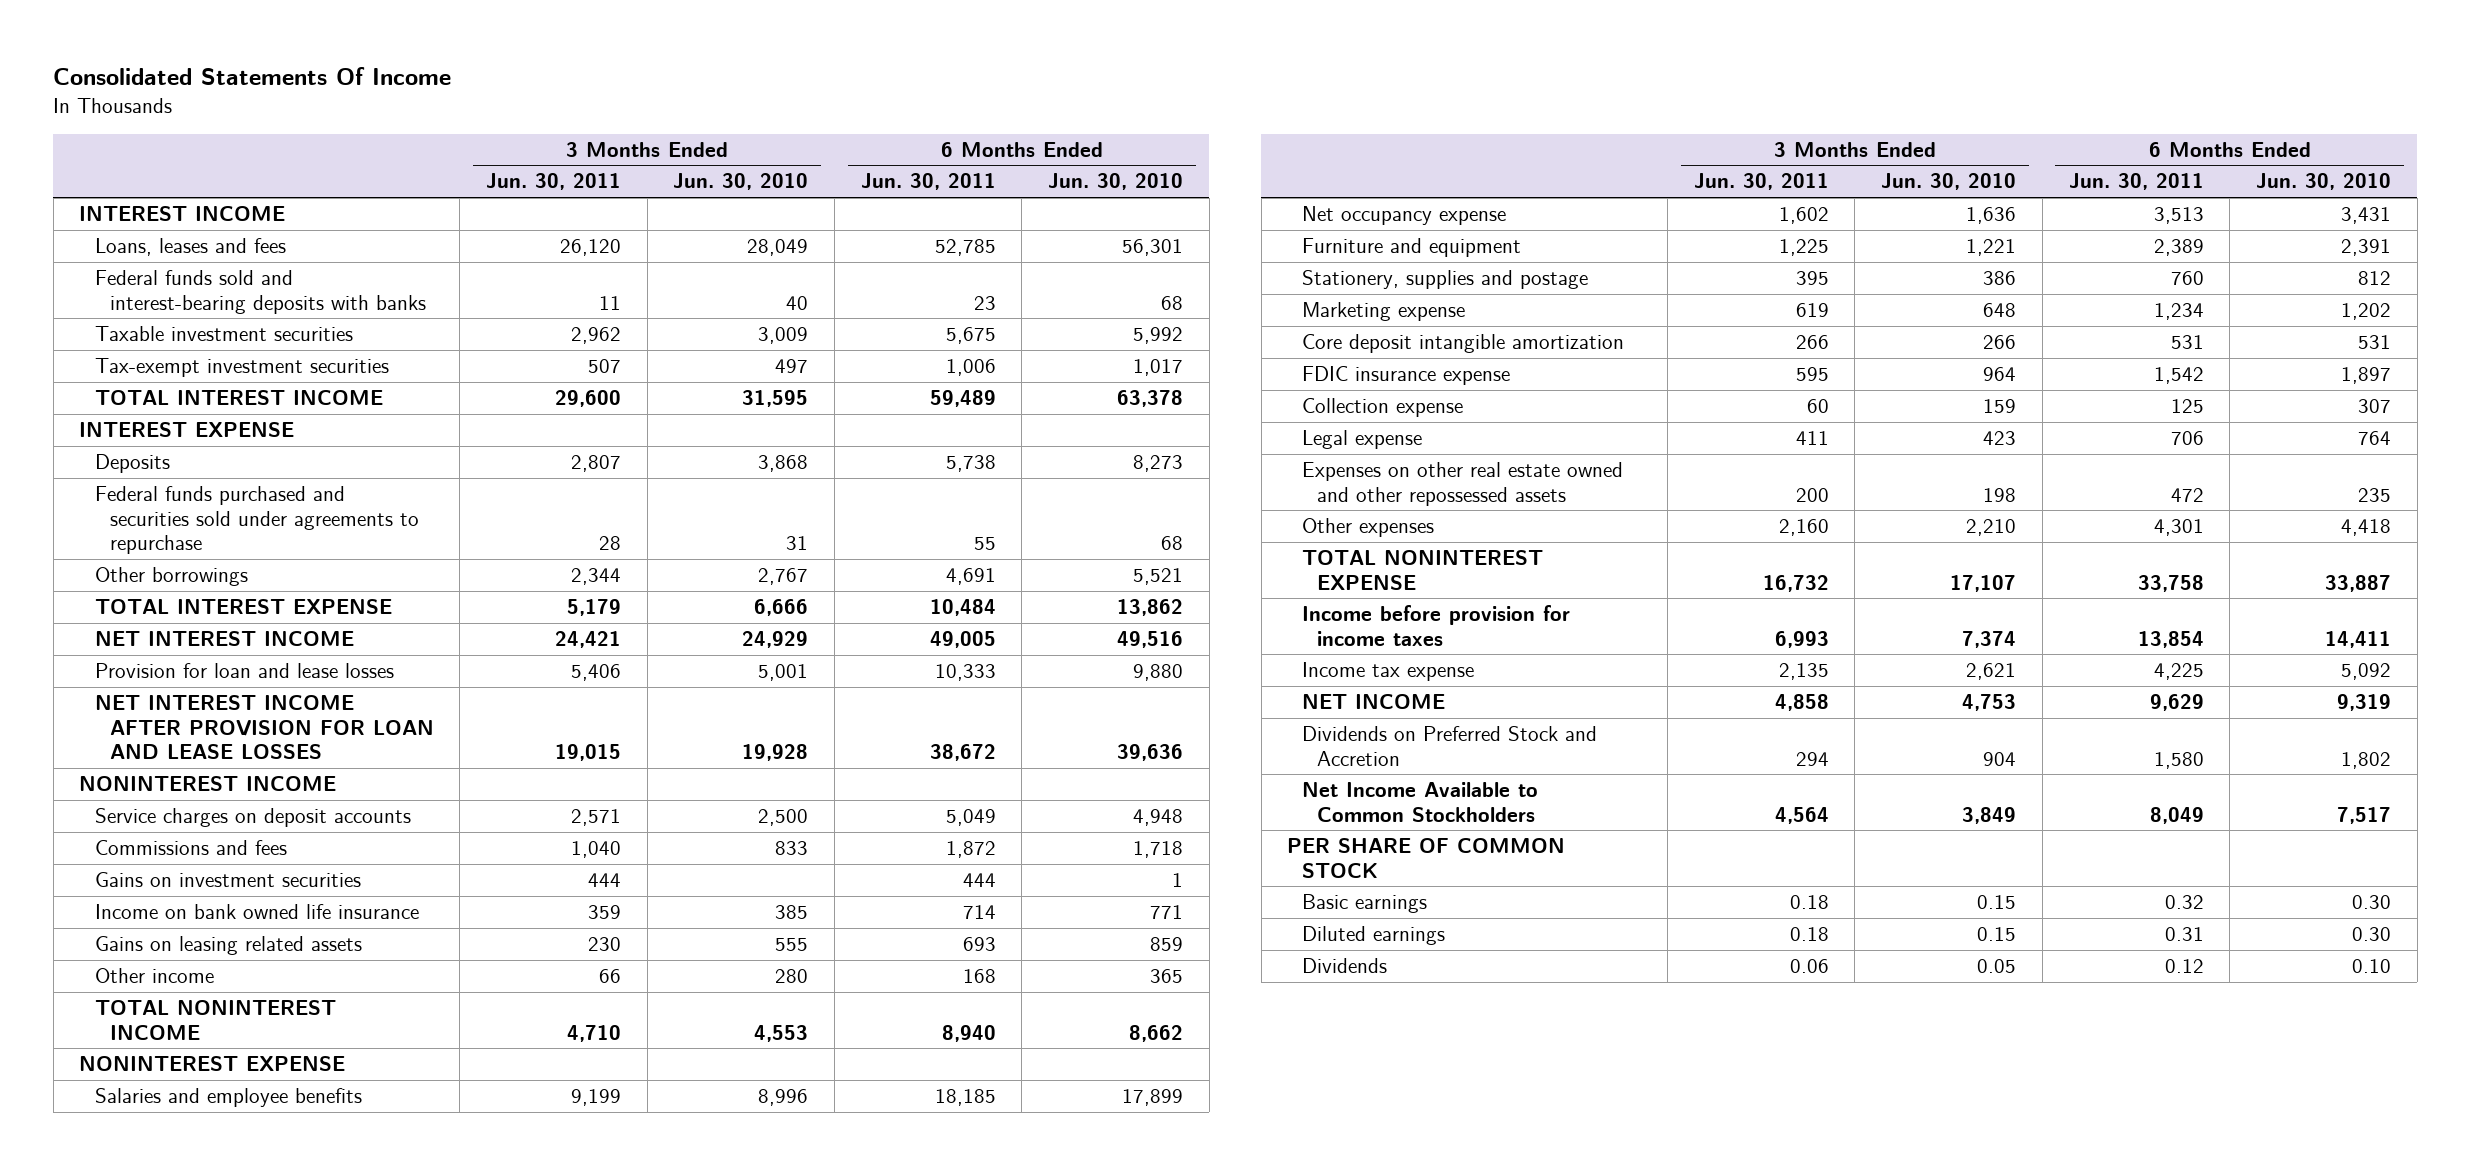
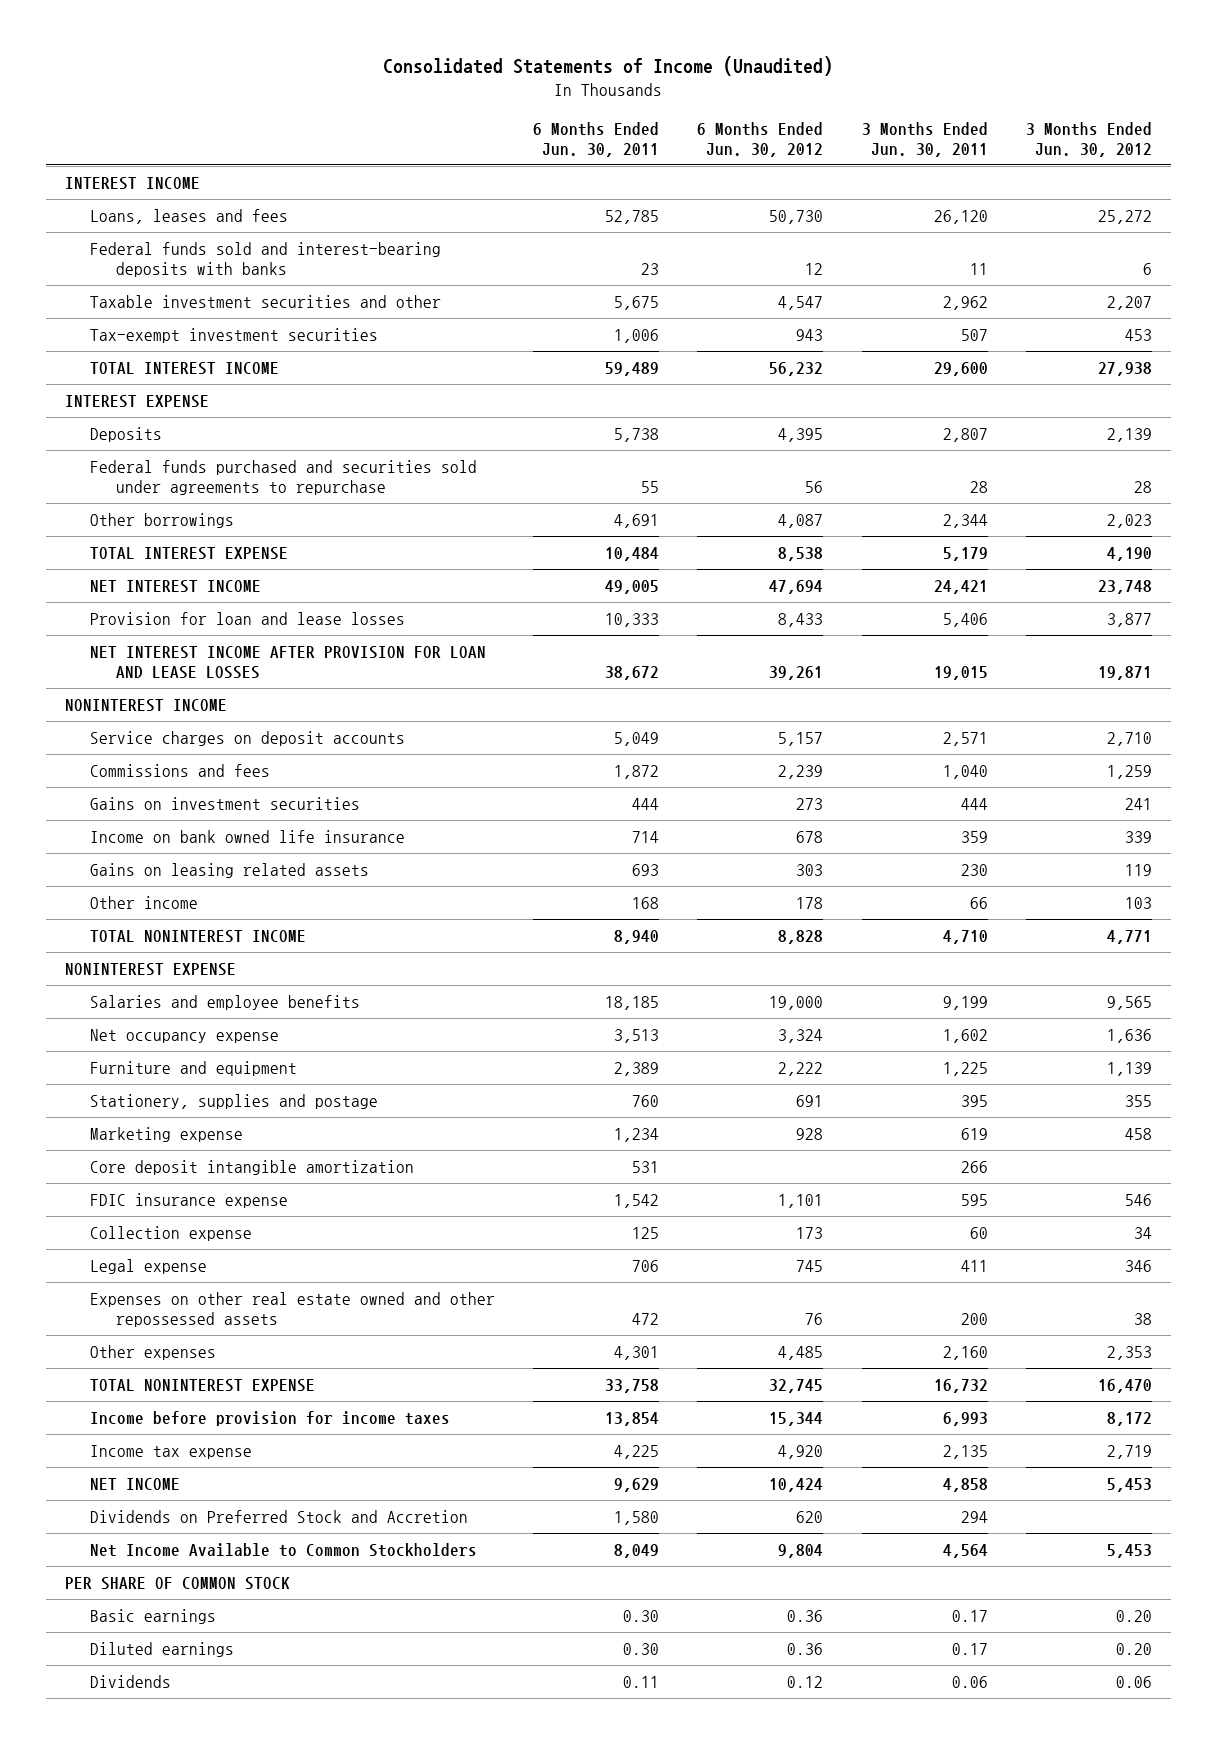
[53,67,452,86] Consolidated Statements Of Income -> [383,55,834,76] Consolidated Statements of Income (Unaudited)
[673,173,809,191] Jun. 30, 2010 -> none
[1048,173,1184,191] Jun. 30, 2010 -> none
none -> [697,121,824,157] 6 Months Ended Jun. 30, 2012
none -> [1025,121,1152,157] 3 Months Ended Jun. 30, 2012
[94,326,353,342] Taxable investment securities -> [90,294,442,308] Taxable investment securities and other
[1789,895,1829,910] 0.18 -> [951,1609,988,1622] 0.17
[2164,895,2204,910] 0.32 -> [623,1609,660,1622] 0.30
[1789,927,1829,942] 0.18 -> [951,1642,988,1655] 0.17
[2164,927,2204,942] 0.31 -> [623,1642,660,1655] 0.30
[2164,959,2204,974] 0.12 -> [623,1675,660,1688] 0.11

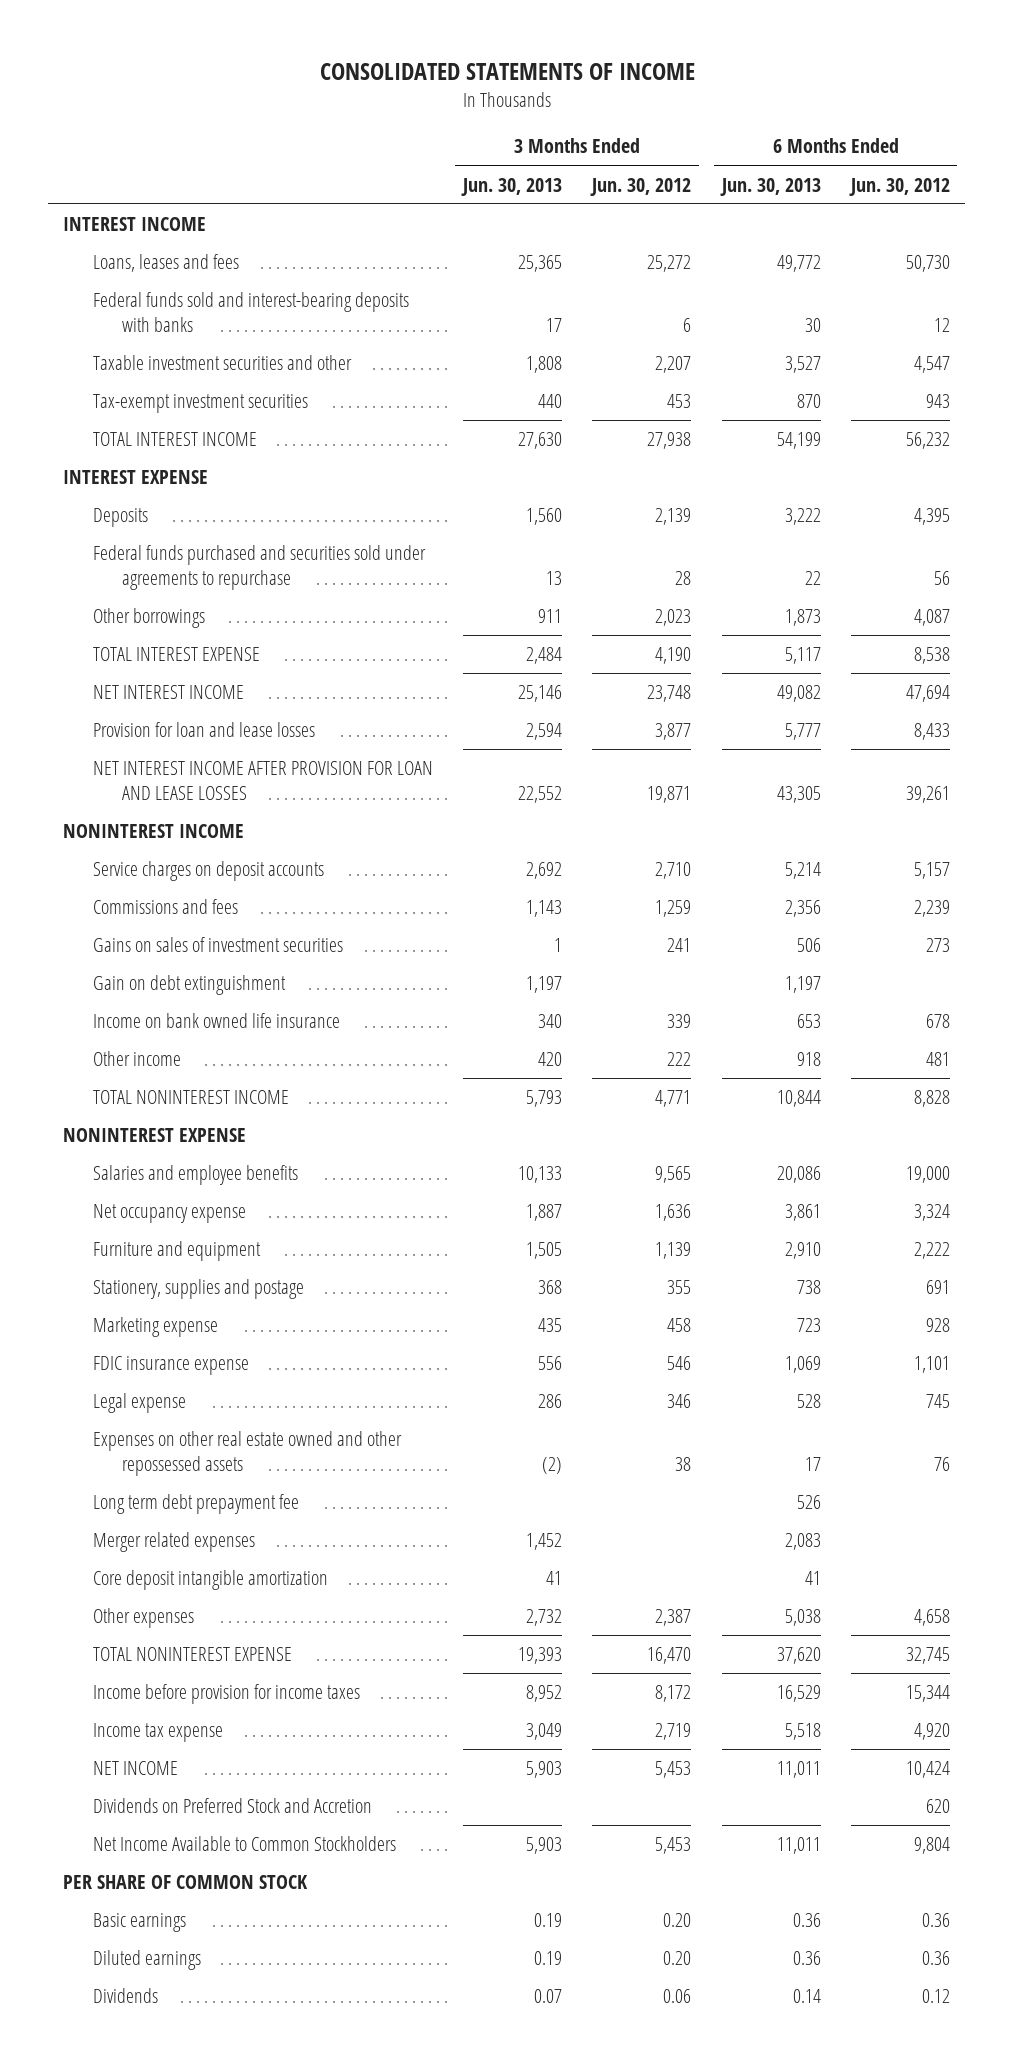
[383,55,834,76] Consolidated Statements of Income (Unaudited) -> [319,62,695,80] CONSOLIDATED STATEMENTS OF INCOME
[533,121,660,157] 6 Months Ended Jun. 30, 2011 -> none
[861,121,988,157] 3 Months Ended Jun. 30, 2011 -> none
none -> [461,177,563,196] Jun. 30, 2013
none -> [719,177,821,196] Jun. 30, 2013
[90,796,361,810] Gains on investment securities -> [92,937,343,953] Gains on sales of investment securities
none -> [92,975,286,996] Gain on debt extinguishment
[90,862,370,878] Gains on leasing related assets -> none
[796,896,824,909] 178 -> [925,1052,950,1067] 481
[1124,896,1152,909] 103 -> [667,1052,692,1067] 222
[90,1225,253,1241] Collection expense -> none
none -> [92,1494,299,1515] Long term debt prepayment fee
none -> [92,1532,255,1553] Merger related expenses
[90,1159,415,1175] Core deposit intangible amortization -> [92,1570,328,1591] Core deposit intangible amortization
[778,1345,824,1360] 4,485 -> [913,1609,950,1627] 4,658
[1106,1345,1152,1360] 2,353 -> [655,1609,692,1627] 2,387

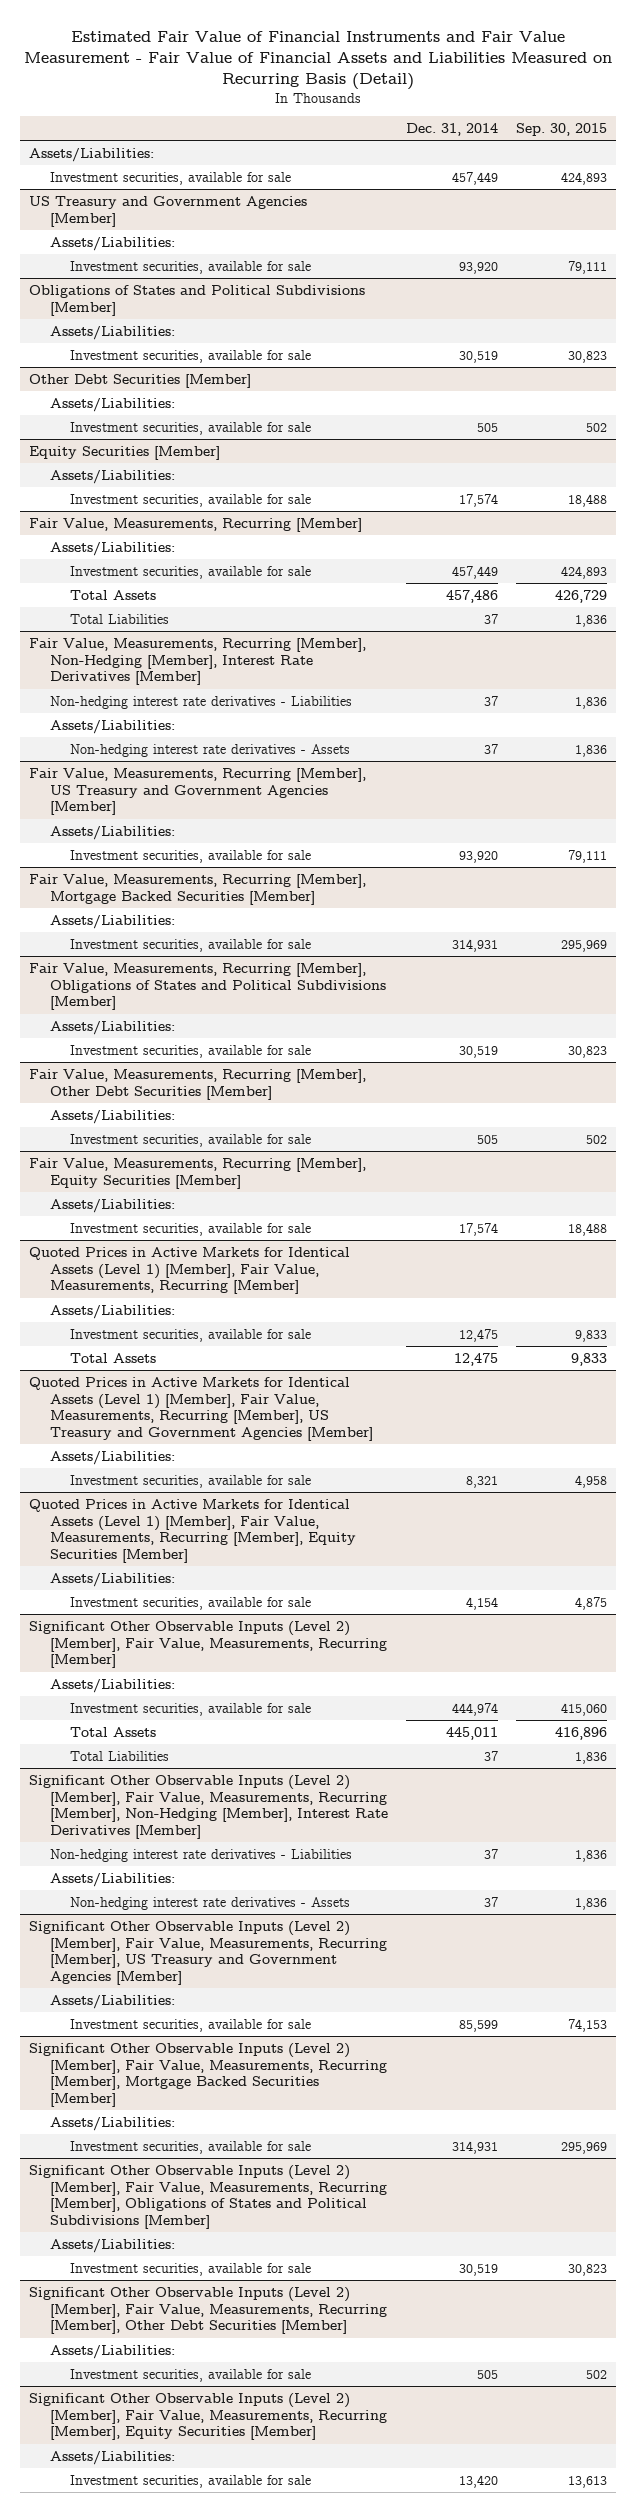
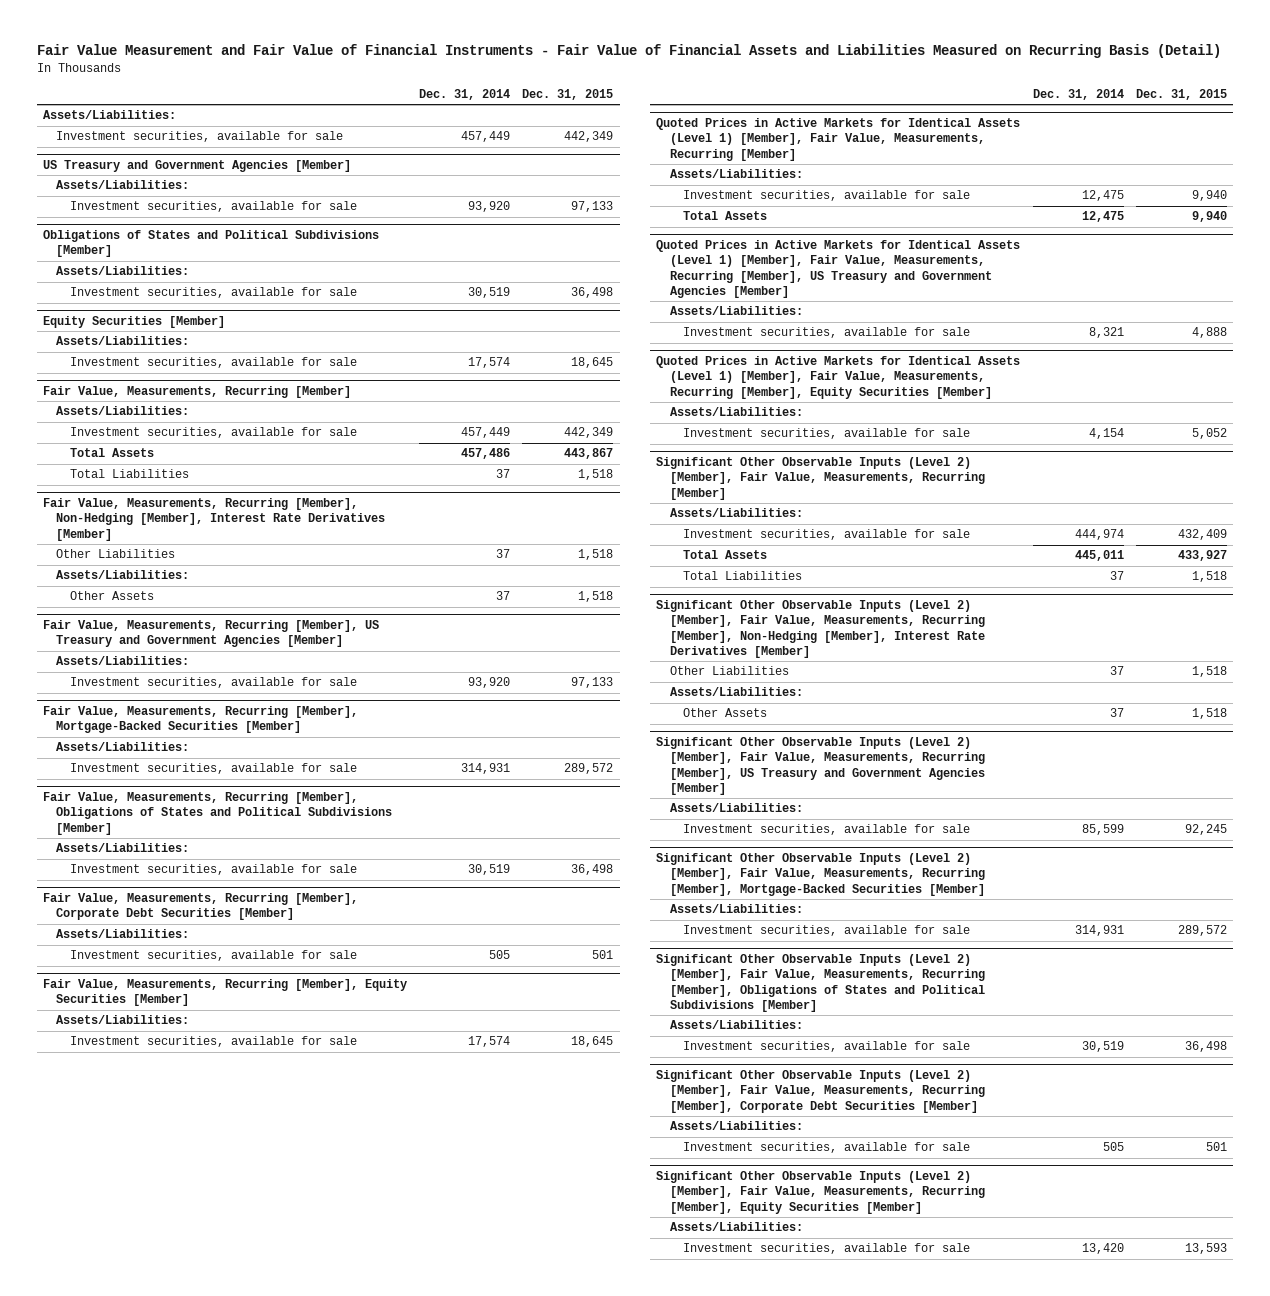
[24,30,613,91] Estimated Fair Value of Financial Instruments and Fair Value Measurement - Fair Value of Financial Assets and Liabilities Measured on Recurring Basis (Detail) -> [36,44,1221,59] Fair Value Measurement and Fair Value of Financial Instruments - Fair Value of Financial Assets and Liabilities Measured on Recurring Basis (Detail)
[515,123,607,137] Sep. 30, 2015 -> none
none -> [522,89,614,101] Dec. 31, 2015
[29,373,252,388] Other Debt Securities [Member] -> none
[49,397,175,412] Assets/Liabilities: -> none
[70,421,312,435] Investment securities, available for sale -> none
[49,695,352,709] Non-hedging interest rate derivatives - Liabilities -> none
none -> [56,549,176,559] Other Liabilities
[70,743,351,757] Non-hedging interest rate derivatives - Assets -> none
none -> [69,591,154,601] Other Assets
[29,873,367,905] Fair Value, Measurements, Recurring [Member], Mortgage Backed Securities [Member] -> [42,705,358,734] Fair Value, Measurements, Recurring [Member], Mortgage-Backed Securities [Member]
[29,1068,367,1100] Fair Value, Measurements, Recurring [Member], Other Debt Securities [Member] -> [42,892,358,921] Fair Value, Measurements, Recurring [Member], Corporate Debt Securities [Member]
[49,1848,352,1862] Non-hedging interest rate derivatives - Liabilities -> none
none -> [669,666,789,676] Other Liabilities
[70,1896,351,1910] Non-hedging interest rate derivatives - Assets -> none
none -> [683,708,768,718] Other Assets
[29,2042,387,2108] Significant Other Observable Inputs (Level 2) [Member], Fair Value, Measurements, Recurring [Member], Mortgage Backed Securities [Member] -> [656,852,985,896] Significant Other Observable Inputs (Level 2) [Member], Fair Value, Measurements, Recurring [Member], Mortgage-Backed Securities [Member]
[29,2286,387,2335] Significant Other Observable Inputs (Level 2) [Member], Fair Value, Measurements, Recurring [Member], Other Debt Securities [Member] -> [656,1069,985,1113] Significant Other Observable Inputs (Level 2) [Member], Fair Value, Measurements, Recurring [Member], Corporate Debt Securities [Member]

